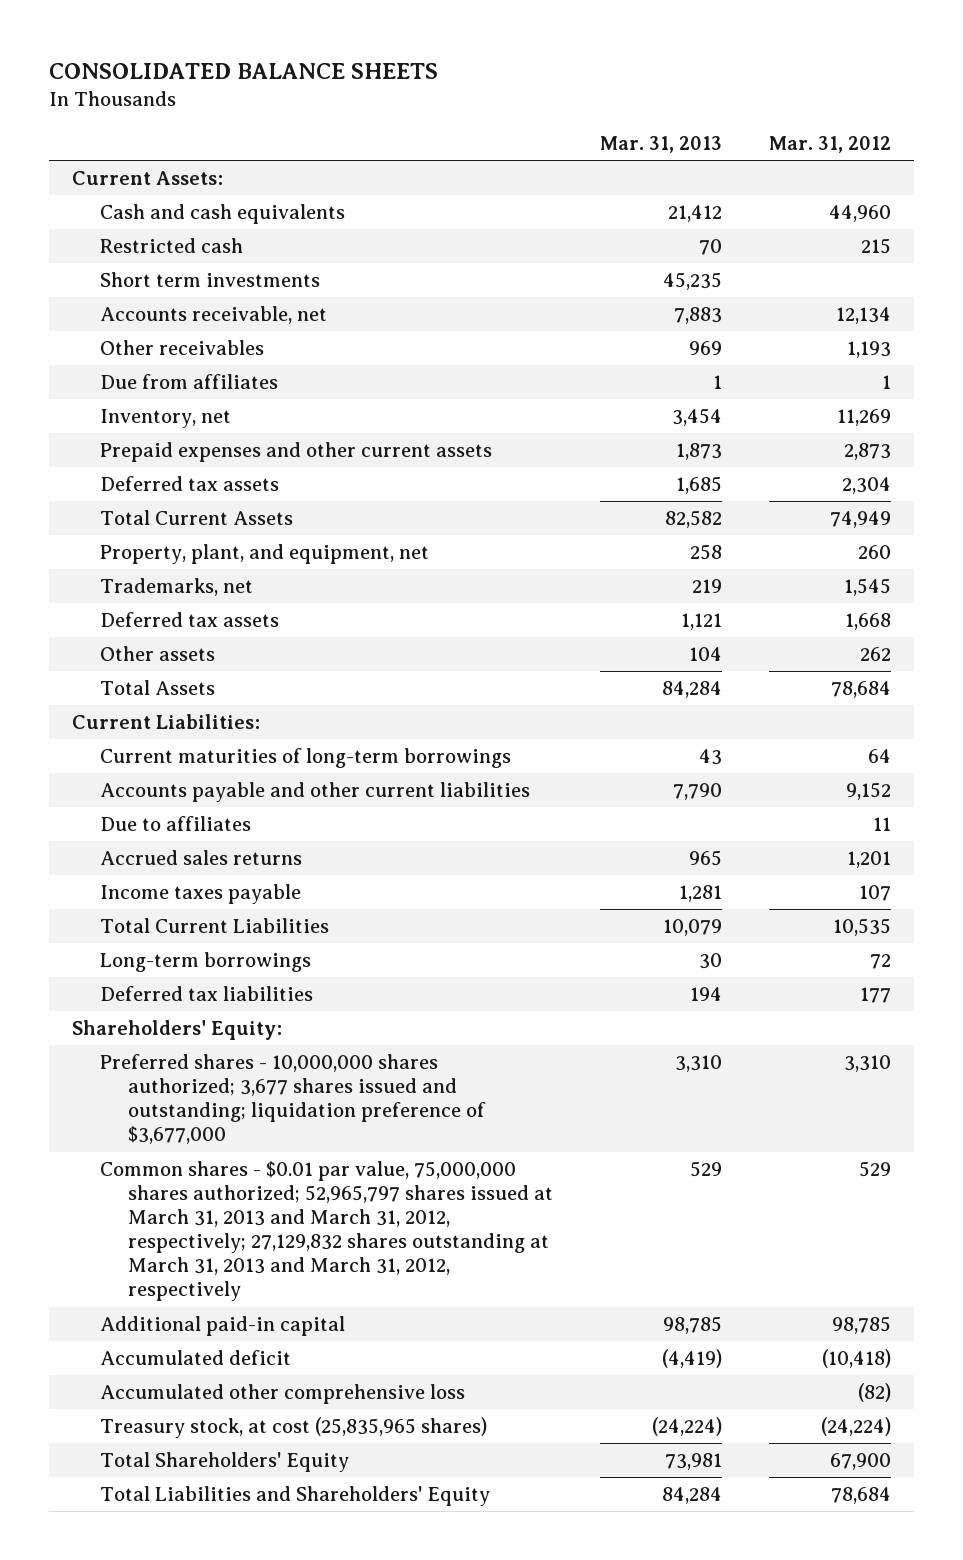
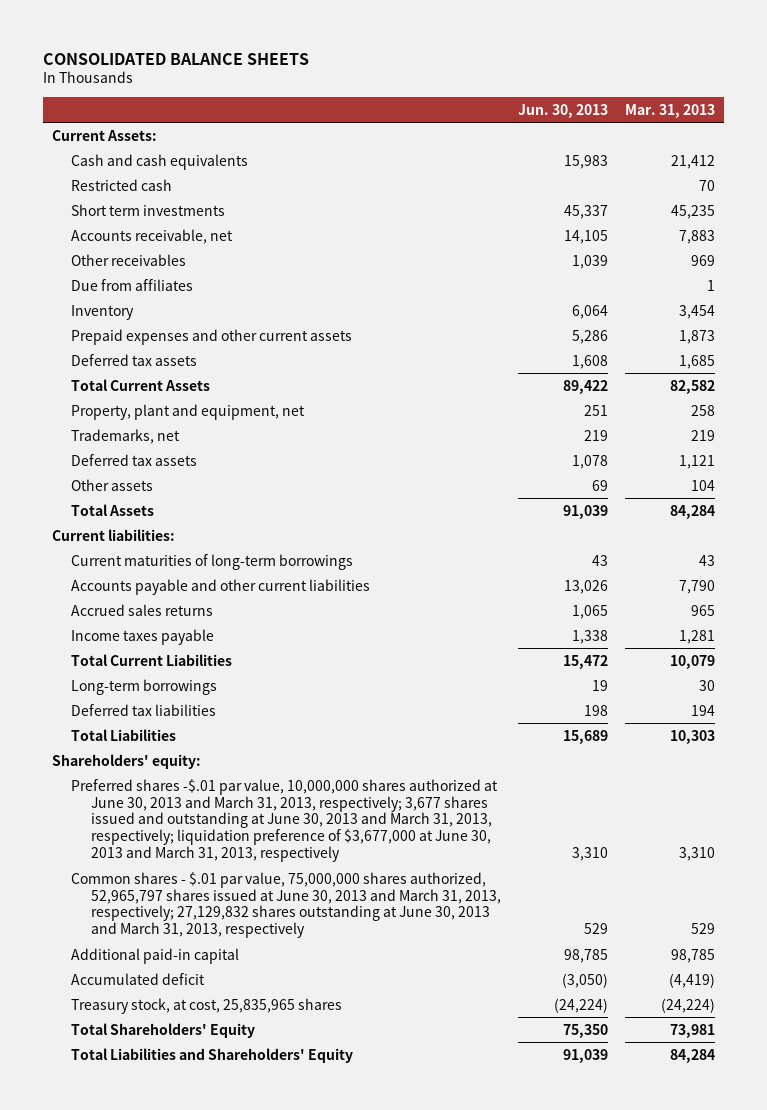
[768,136,891,154] Mar. 31, 2012 -> none
none -> [518,103,609,118] Jun. 30, 2013
[99,409,231,429] Inventory, net -> [71,304,135,320] Inventory
[99,544,429,565] Property, plant, and equipment, net -> [71,403,306,420] Property, plant and equipment, net
[72,714,261,730] Current Liabilities: -> [51,528,175,541] Current liabilities:
[99,816,251,832] Due to affiliates -> none
none -> [71,728,177,741] Total Liabilities
[72,1020,283,1041] Shareholders' Equity: -> [51,753,201,769] Shareholders' equity:
[99,1054,486,1145] Preferred shares - 10,000,000 shares authorized; 3,677 shares issued and outstanding; liquidation preference of $3,677,000 -> [71,778,499,863] Preferred shares -$.01 par value, 10,000,000 shares authorized at June 30, 2013 and March 31, 2013, respectively; 3,677 shares issued and outstanding at June 30, 2013 and March 31, 2013, respectively; liquidation preference of $3,677,000 at June 30, 2013 and March 31, 2013, respectively
[99,1161,553,1302] Common shares - $0.01 par value, 75,000,000 shares authorized; 52,965,797 shares issued at March 31, 2013 and March 31, 2012, respectively; 27,129,832 shares outstanding at March 31, 2013 and March 31, 2012, respectively -> [71,871,501,939] Common shares - $.01 par value, 75,000,000 shares authorized, 52,965,797 shares issued at June 30, 2013 and March 31, 2013, respectively; 27,129,832 shares outstanding at June 30, 2013 and March 31, 2013, respectively
[99,1384,465,1405] Accumulated other comprehensive loss -> none
[99,1417,487,1439] Treasury stock, at cost (25,835,965 shares) -> [71,997,343,1014] Treasury stock, at cost, 25,835,965 shares

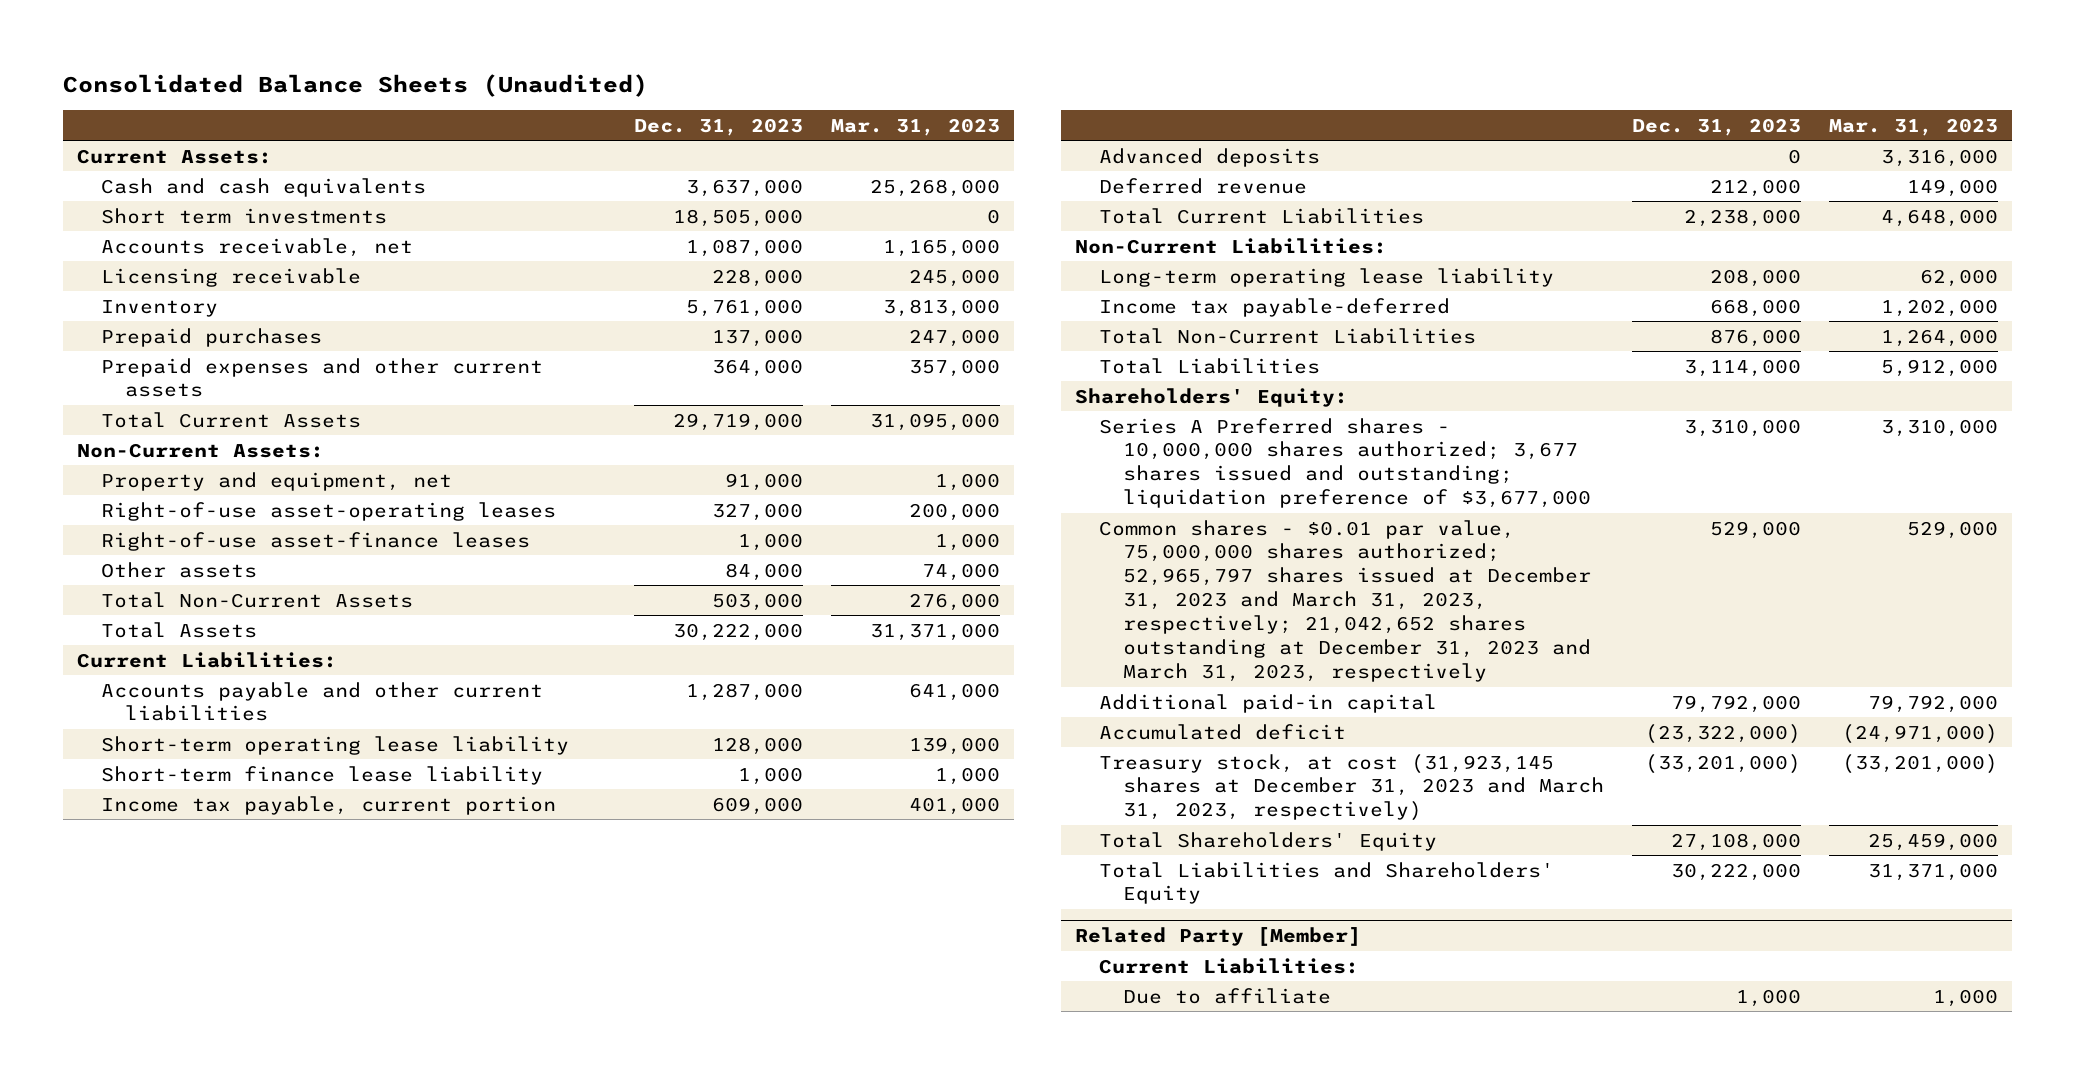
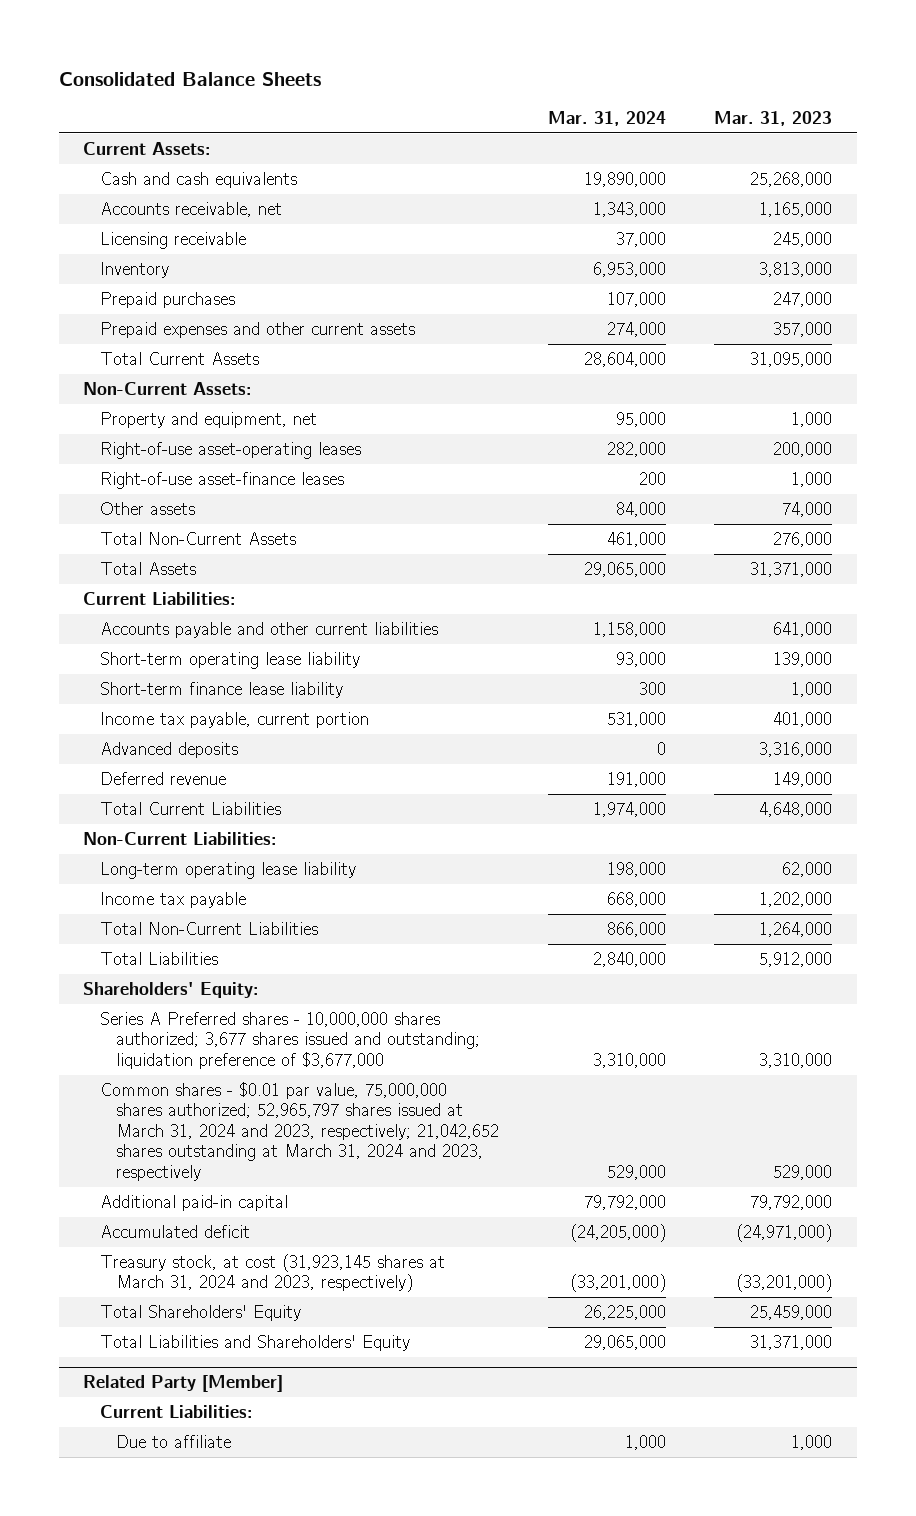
[62,73,648,97] Consolidated Balance Sheets (Unaudited) -> [59,71,322,86] Consolidated Balance Sheets
[634,117,804,136] Dec. 31, 2023 -> none
none -> [547,110,666,126] Mar. 31, 2024
[101,207,388,224] Short term investments -> none
[1098,297,1450,317] Income tax payable-deferred -> [99,891,246,908] Income tax payable
[1098,519,1591,682] Common shares - $0.01 par value, 75,000,000 shares authorized; 52,965,797 shares issued at December 31, 2023 and March 31, 2023, respectively; 21,042,652 shares outstanding at December 31, 2023 and March 31, 2023, respectively -> [99,1081,500,1181] Common shares - $0.01 par value, 75,000,000 shares authorized; 52,965,797 shares issued at March 31, 2024 and 2023, respectively; 21,042,652 shares outstanding at March 31, 2024 and 2023, respectively
[1098,753,1604,822] Treasury stock, at cost (31,923,145 shares at December 31, 2023 and March 31, 2023, respectively) -> [99,1253,445,1293] Treasury stock, at cost (31,923,145 shares at March 31, 2024 and 2023, respectively)

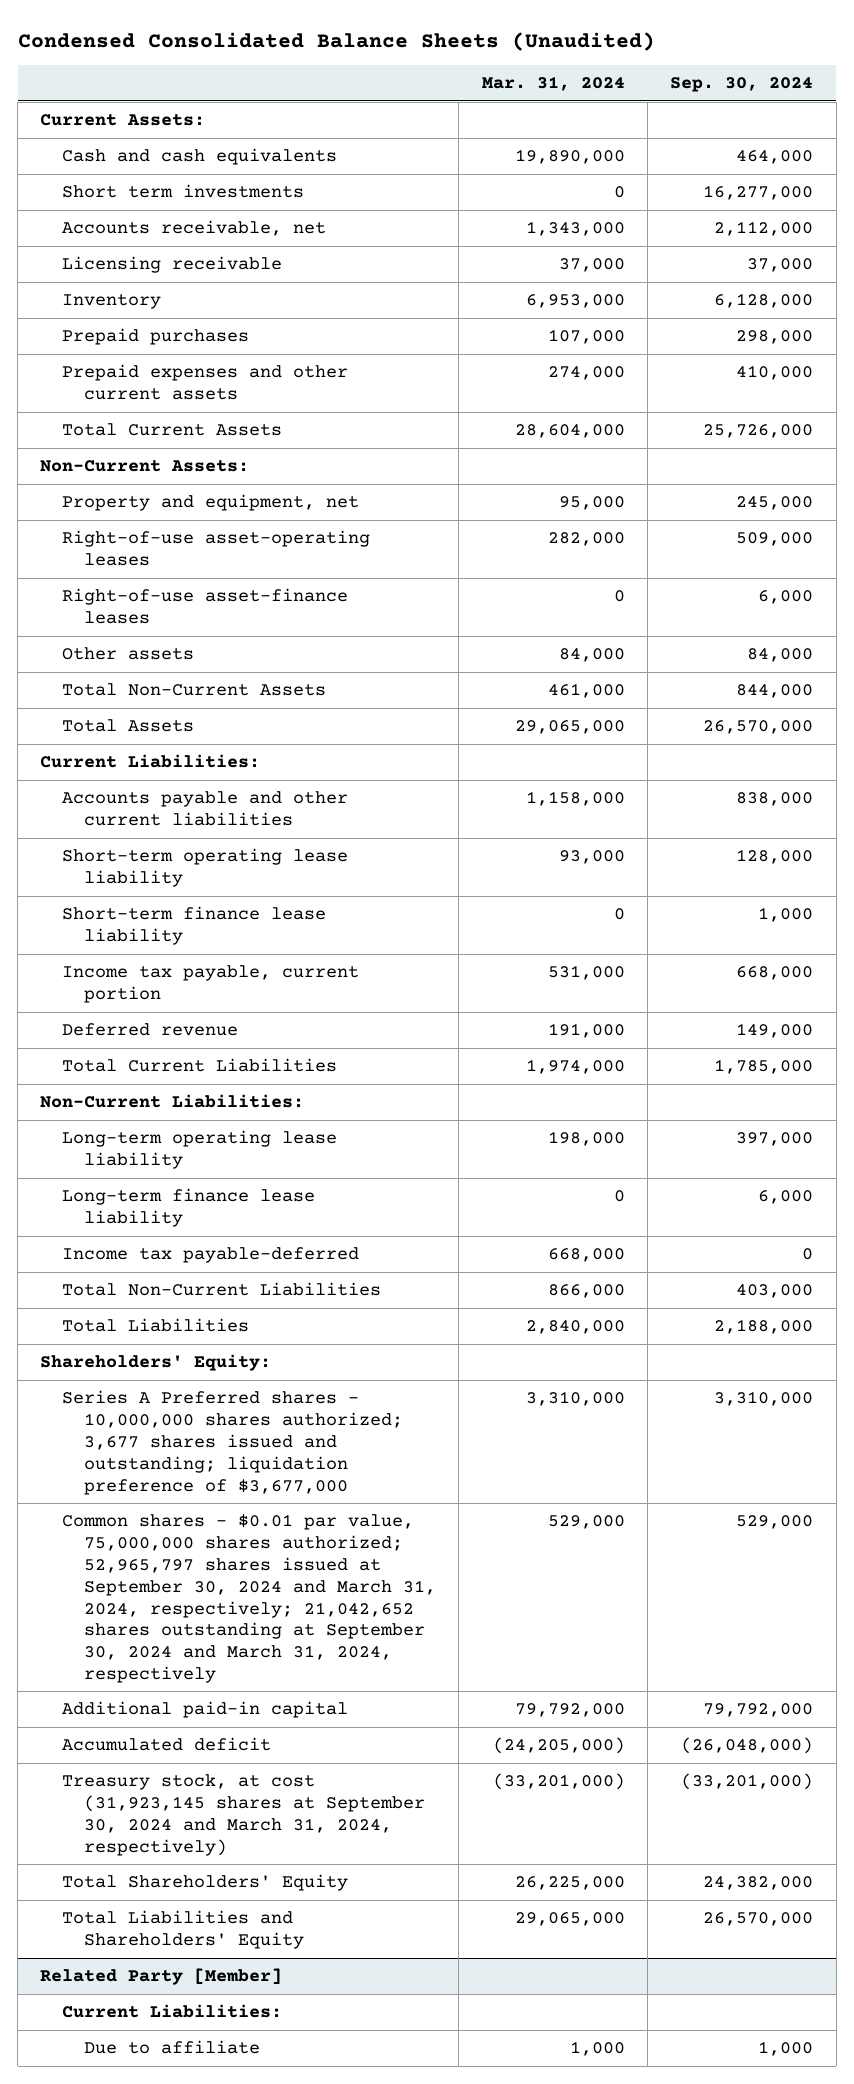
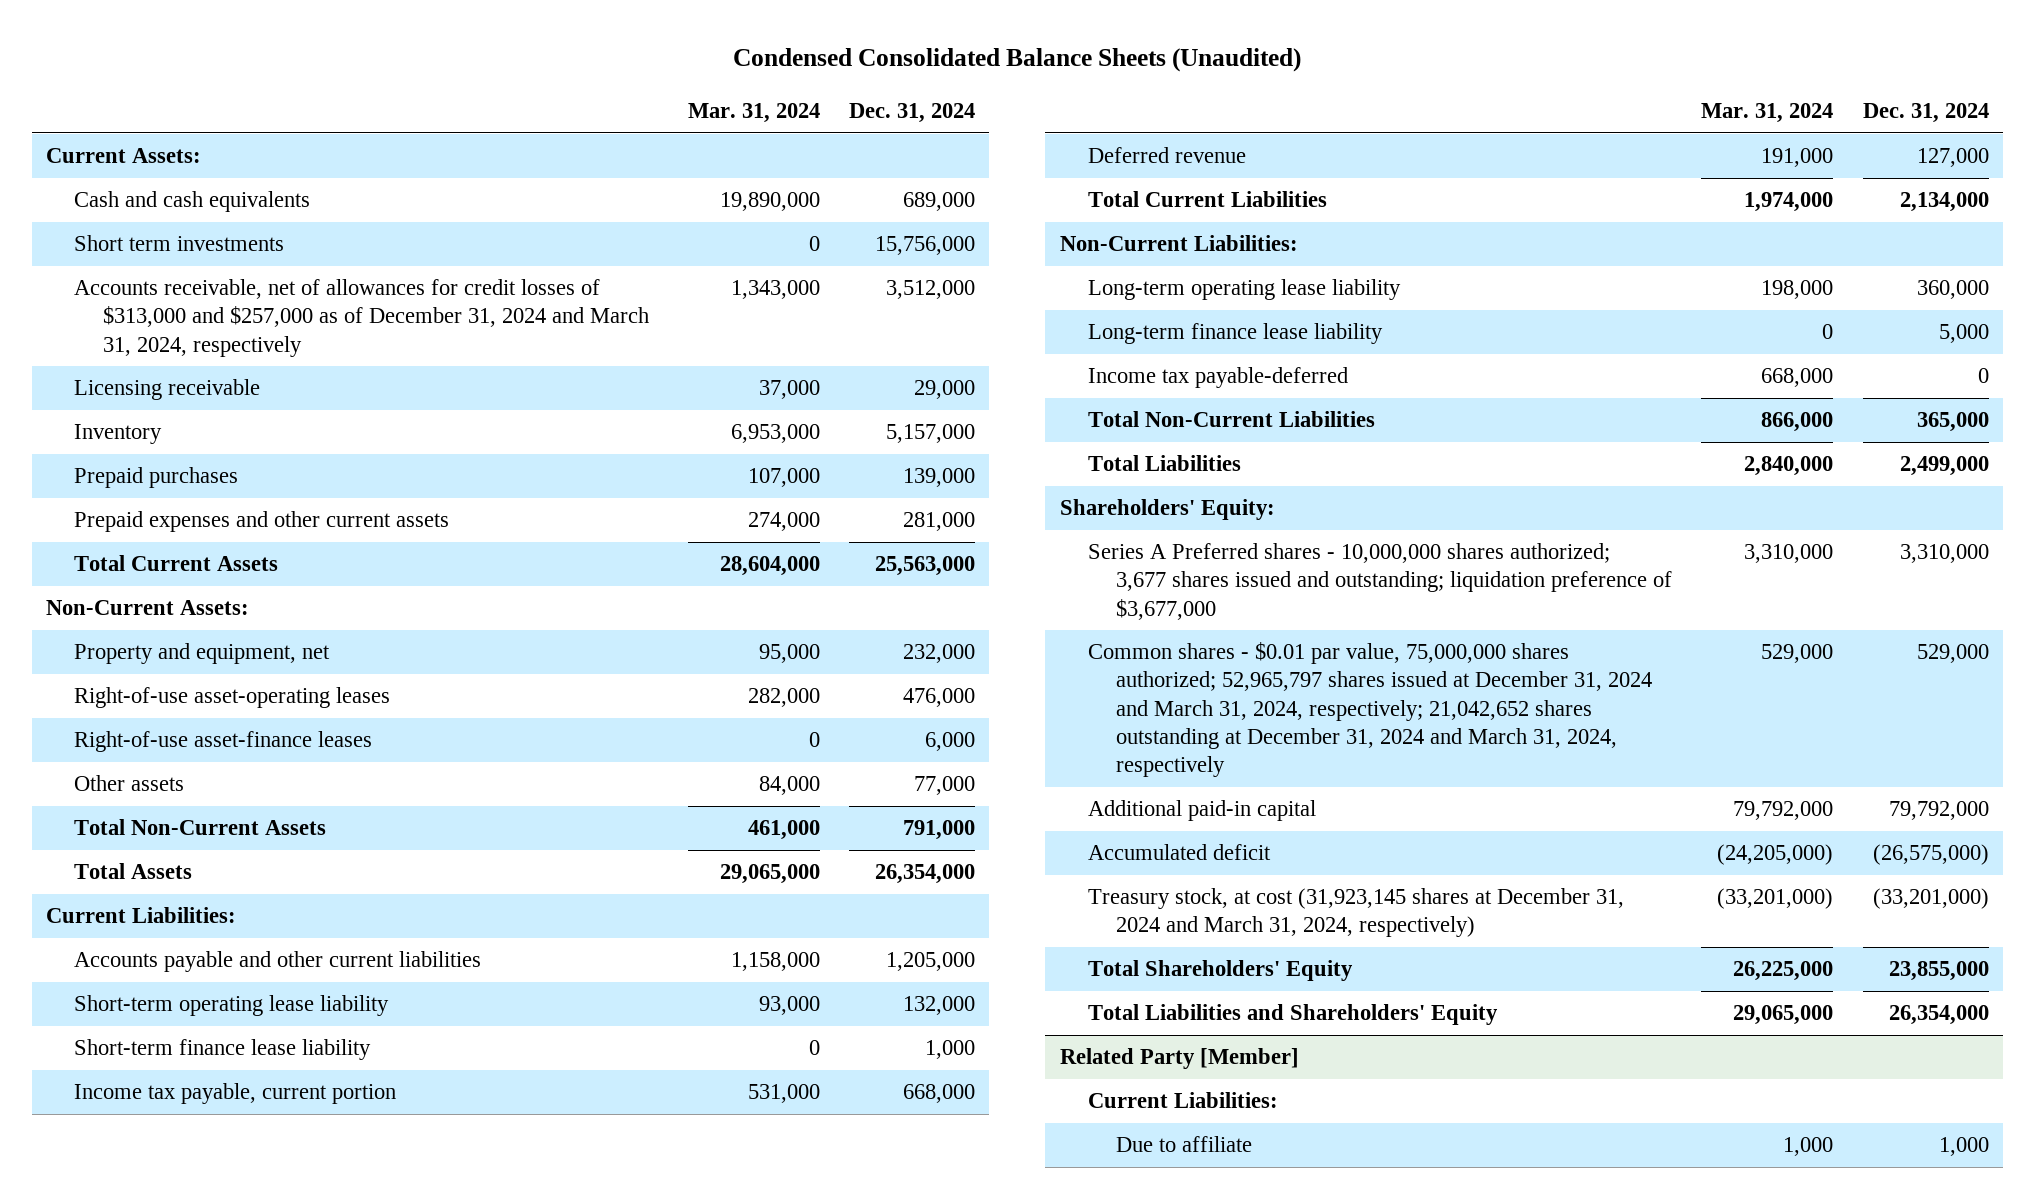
[670,77,814,93] Sep. 30, 2024 -> none
none -> [848,103,975,124] Dec. 31, 2024
[62,220,327,237] Accounts receivable, net -> [74,279,649,357] Accounts receivable, net of allowances for credit losses of $313,000 and $257,000 as of December 31, 2024 and March 31, 2024, respectively
[62,1514,437,1683] Common shares - $0.01 par value, 75,000,000 shares authorized; 52,965,797 shares issued at September 30, 2024 and March 31, 2024, respectively; 21,042,652 shares outstanding at September 30, 2024 and March 31, 2024, respectively -> [1088,642,1653,777] Common shares - $0.01 par value, 75,000,000 shares authorized; 52,965,797 shares issued at December 31, 2024 and March 31, 2024, respectively; 21,042,652 shares outstanding at December 31, 2024 and March 31, 2024, respectively
[62,1774,426,1856] Treasury stock, at cost (31,923,145 shares at September 30, 2024 and March 31, 2024, respectively) -> [1088,888,1625,938] Treasury stock, at cost (31,923,145 shares at December 31, 2024 and March 31, 2024, respectively)

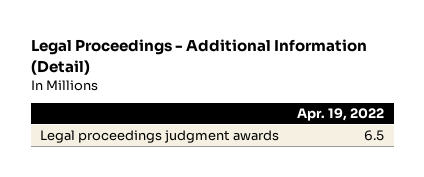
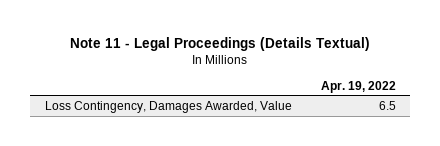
[30,39,367,75] Legal Proceedings - Additional Information (Detail) -> [70,37,371,52] Note 11 - Legal Proceedings (Details Textual)
[39,130,279,144] Legal proceedings judgment awards -> [44,100,292,113] Loss Contingency, Damages Awarded, Value

